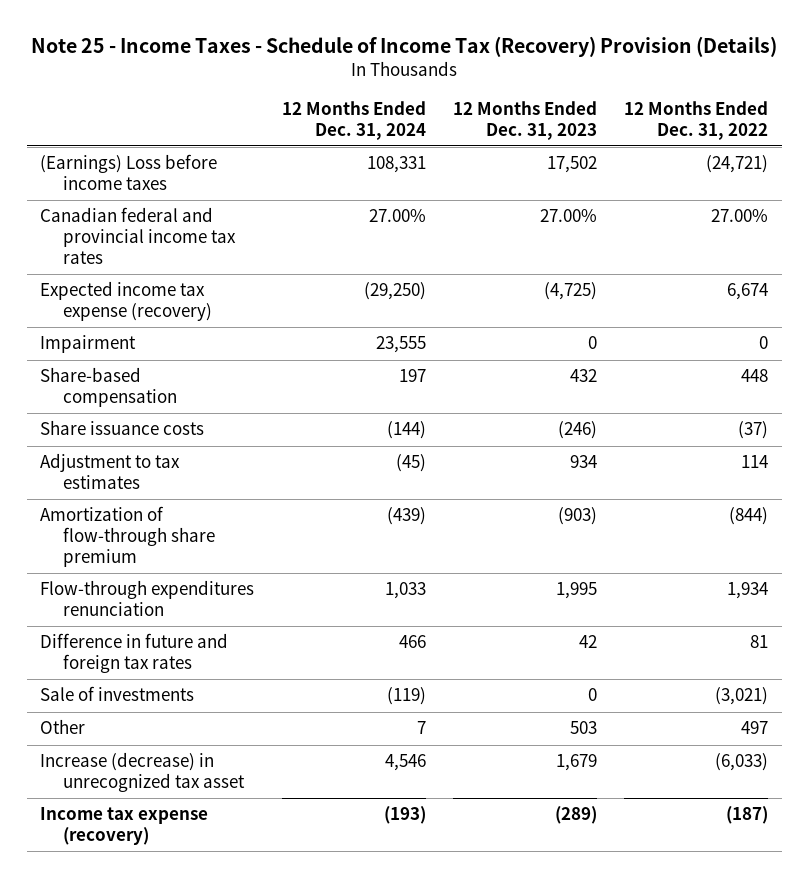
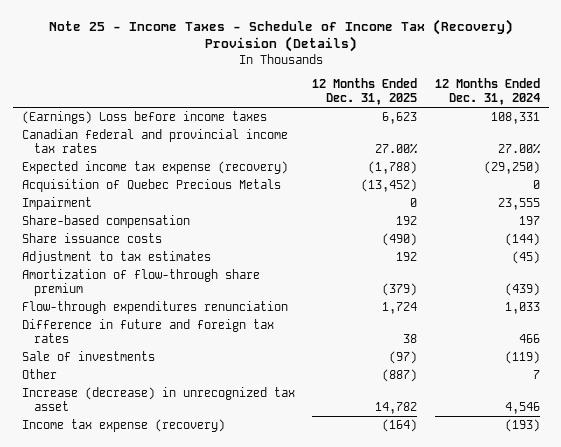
[452,101,597,140] 12 Months Ended Dec. 31, 2023 -> none
[624,101,769,140] 12 Months Ended Dec. 31, 2022 -> none
none -> [312,78,418,106] 12 Months Ended Dec. 31, 2025
none -> [21,178,281,192] Acquisition of Quebec Precious Metals

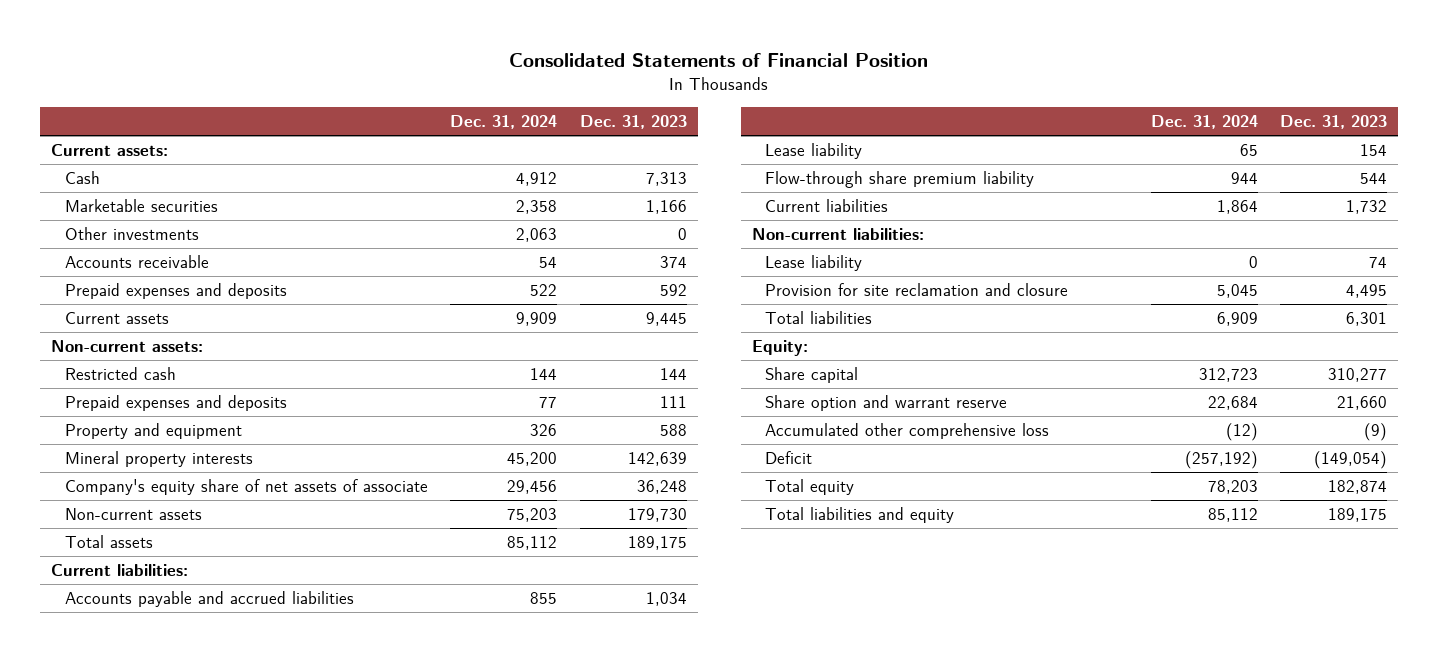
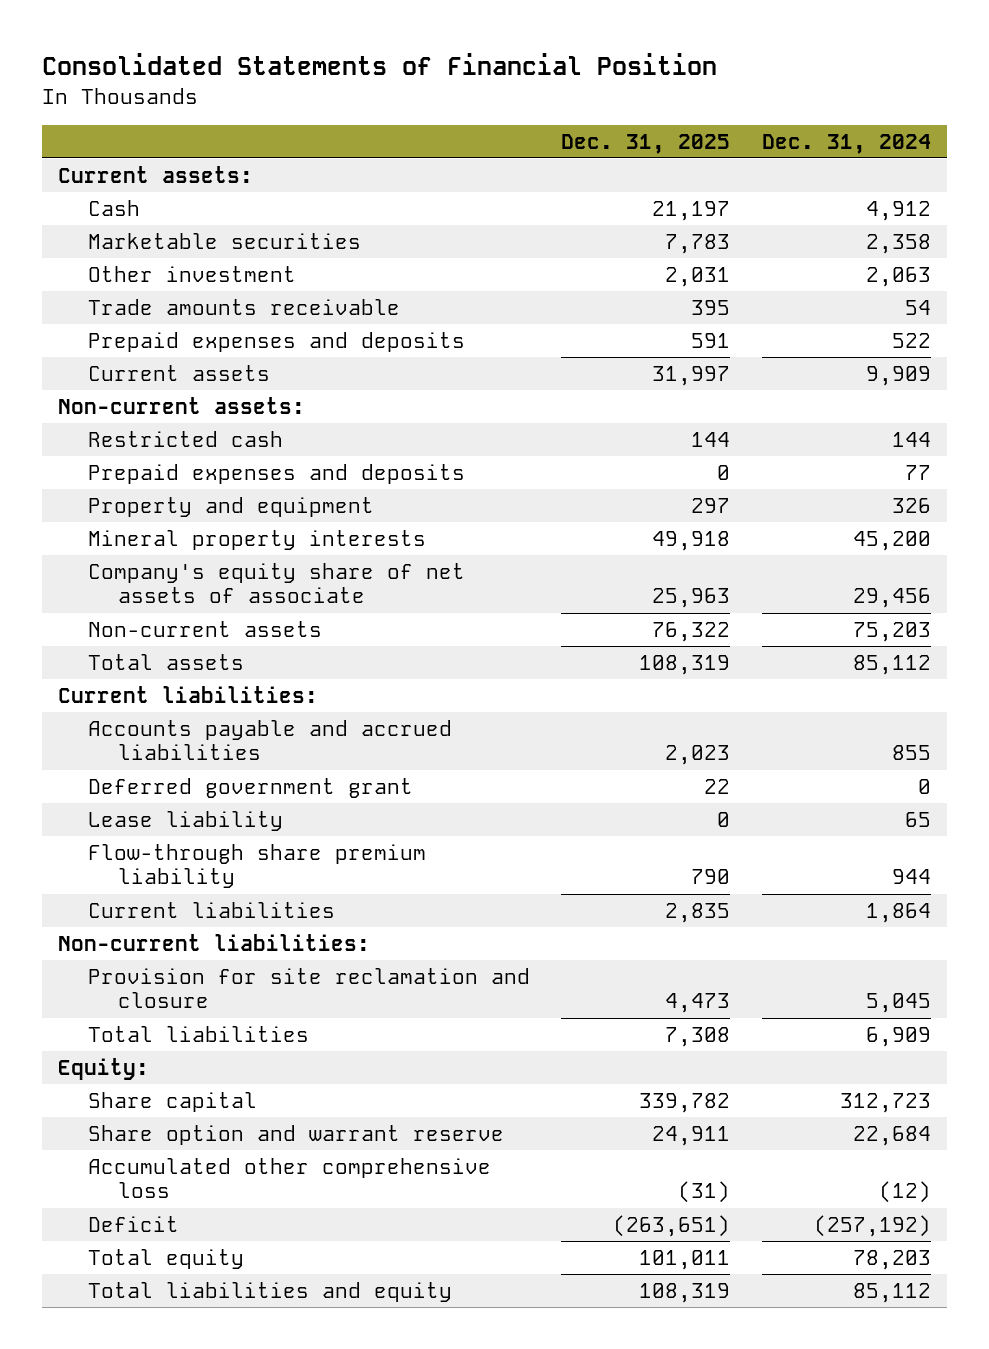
[579,115,687,130] Dec. 31, 2023 -> none
none -> [561,133,731,154] Dec. 31, 2025
[64,227,199,241] Other investments -> [87,265,296,282] Other investment
[64,255,209,269] Accounts receivable -> [87,298,400,315] Trade amounts receivable
none -> [87,777,413,798] Deferred government grant
[765,255,863,272] Lease liability -> none

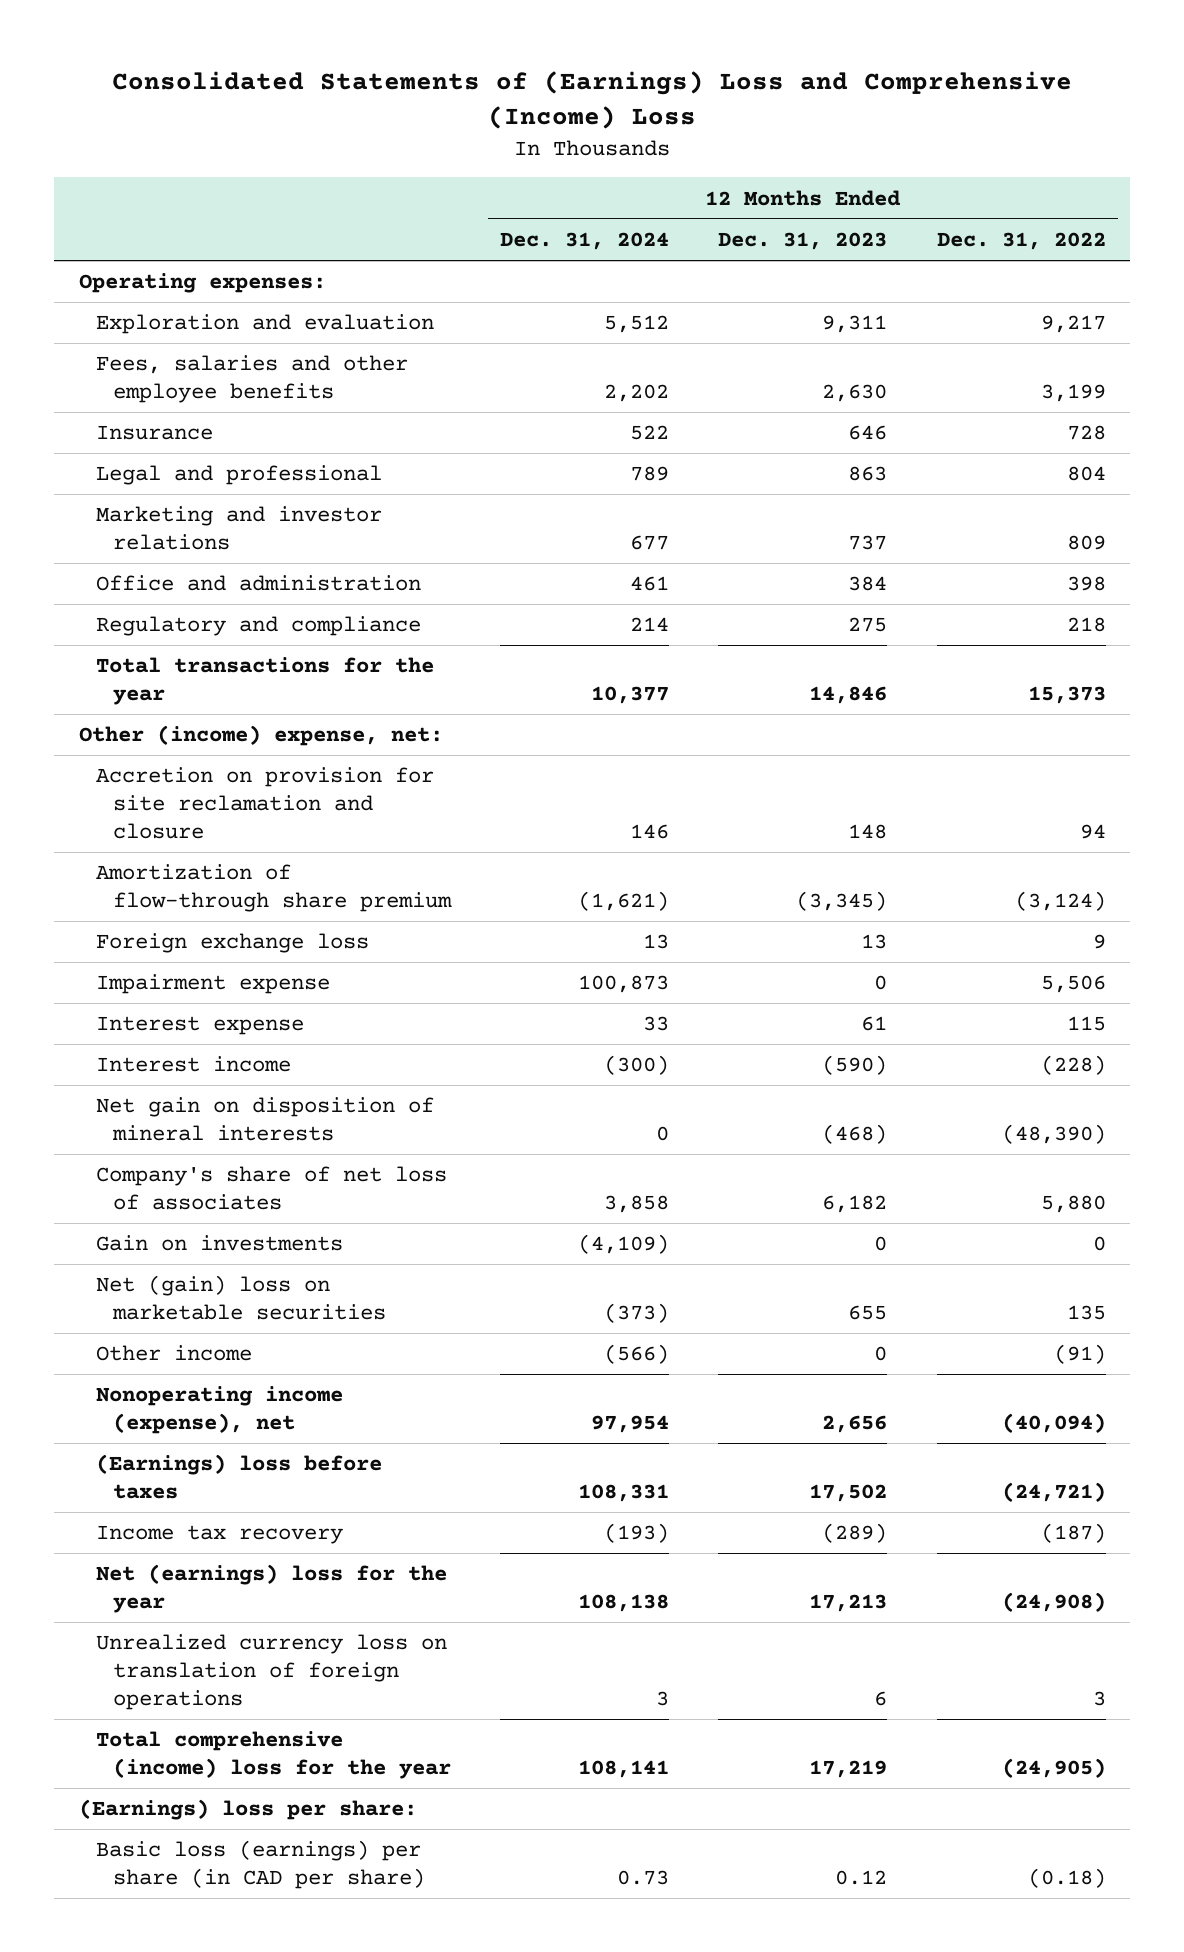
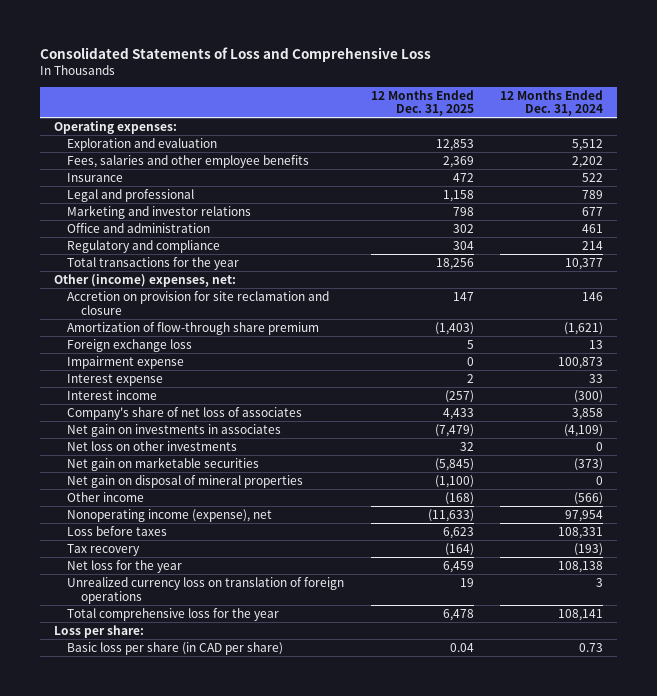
[112,71,1073,130] Consolidated Statements of (Earnings) Loss and Comprehensive (Income) Loss -> [40,46,432,62] Consolidated Statements of Loss and Comprehensive Loss
[718,232,888,251] Dec. 31, 2023 -> none
[936,232,1106,251] Dec. 31, 2022 -> none
none -> [370,89,474,117] 12 Months Ended Dec. 31, 2025
[78,725,443,747] Other (income) expense, net: -> [53,273,236,287] Other (income) expenses, net:
[95,1097,434,1142] Net gain on disposition of mineral interests -> none
none -> [67,423,282,437] Net gain on investments in associates
[95,1235,343,1252] Gain on investments -> [67,440,238,451] Net loss on other investments
[577,1234,669,1255] (4,109) -> [596,441,604,451] 0
[95,1275,386,1321] Net (gain) loss on marketable securities -> [67,456,260,471] Net gain on marketable securities
none -> [67,474,304,488] Net gain on disposal of mineral properties
[95,1454,382,1500] (Earnings) loss before taxes -> [67,525,168,536] Loss before taxes
[95,1525,343,1545] Income tax recovery -> [67,543,141,556] Tax recovery
[95,1564,447,1614] Net (earnings) loss for the year -> [67,559,183,573] Net loss for the year
[95,1731,451,1780] Total comprehensive (income) loss for the year -> [67,607,280,621] Total comprehensive loss for the year
[78,1799,417,1821] (Earnings) loss per share: -> [53,624,144,638] Loss per share:
[95,1840,425,1890] Basic loss (earnings) per share (in CAD per share) -> [67,641,284,655] Basic loss per share (in CAD per share)

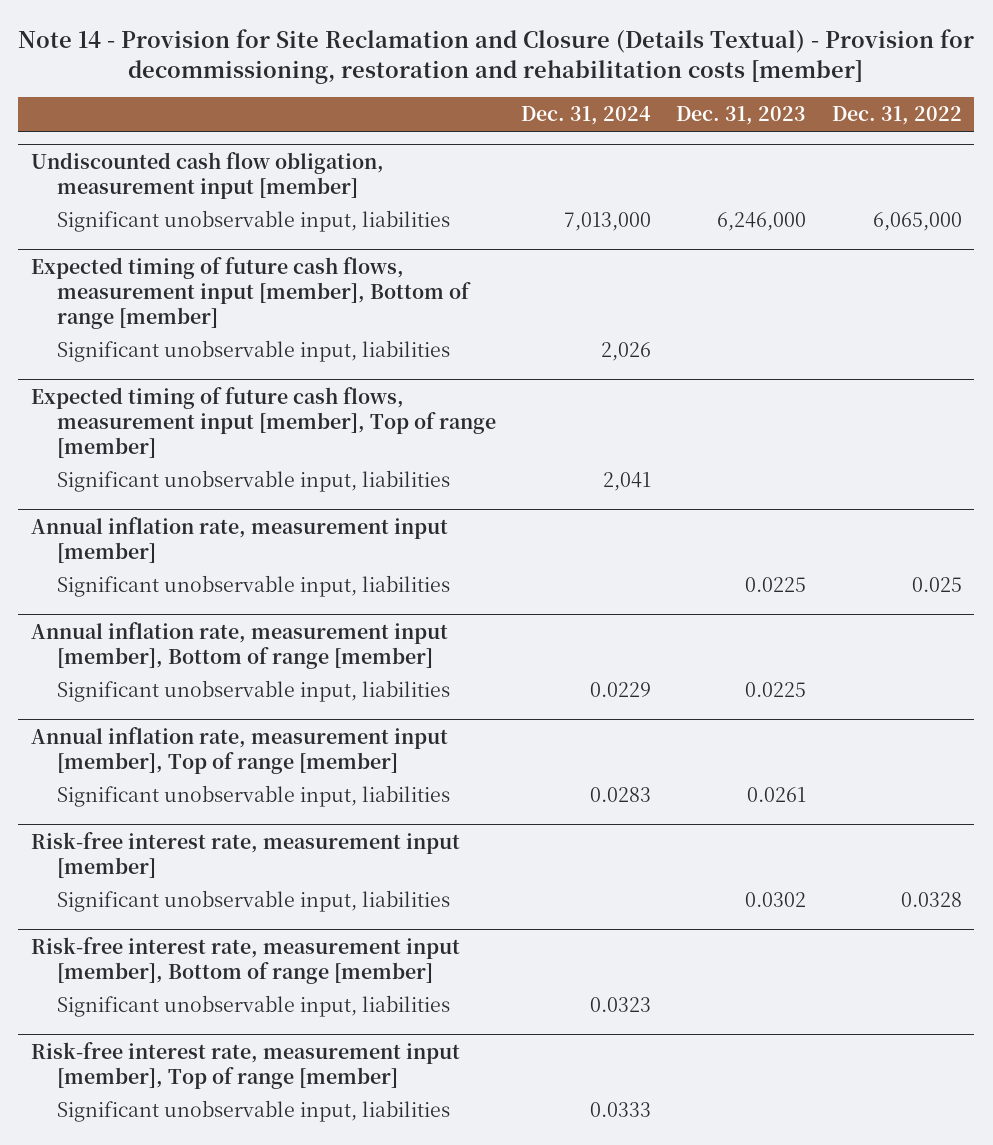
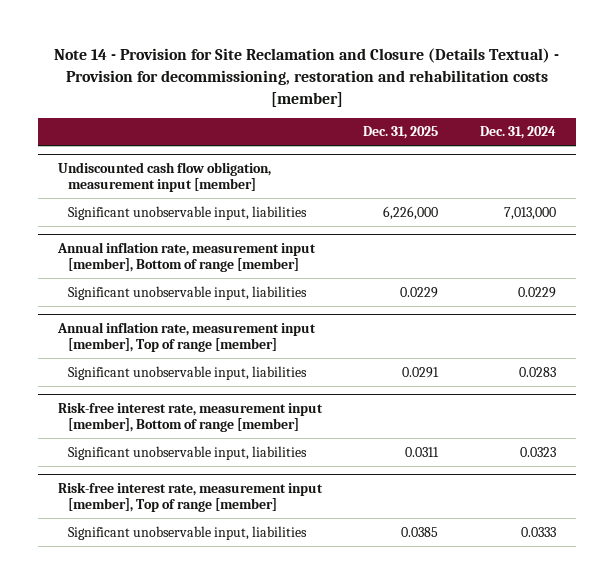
[676,106,807,126] Dec. 31, 2023 -> none
[831,106,962,126] Dec. 31, 2022 -> none
none -> [363,126,439,140] Dec. 31, 2025
[30,256,471,329] Expected timing of future cash flows, measurement input [member], Bottom of range [member] -> none
[56,339,450,362] Significant unobservable input, liabilities -> none
[30,386,496,458] Expected timing of future cash flows, measurement input [member], Top of range [member] -> none
[56,469,450,492] Significant unobservable input, liabilities -> none
[30,516,448,563] Annual inflation rate, measurement input [member] -> none
[56,574,450,597] Significant unobservable input, liabilities -> none
[30,831,460,878] Risk-free interest rate, measurement input [member] -> none
[56,889,450,912] Significant unobservable input, liabilities -> none

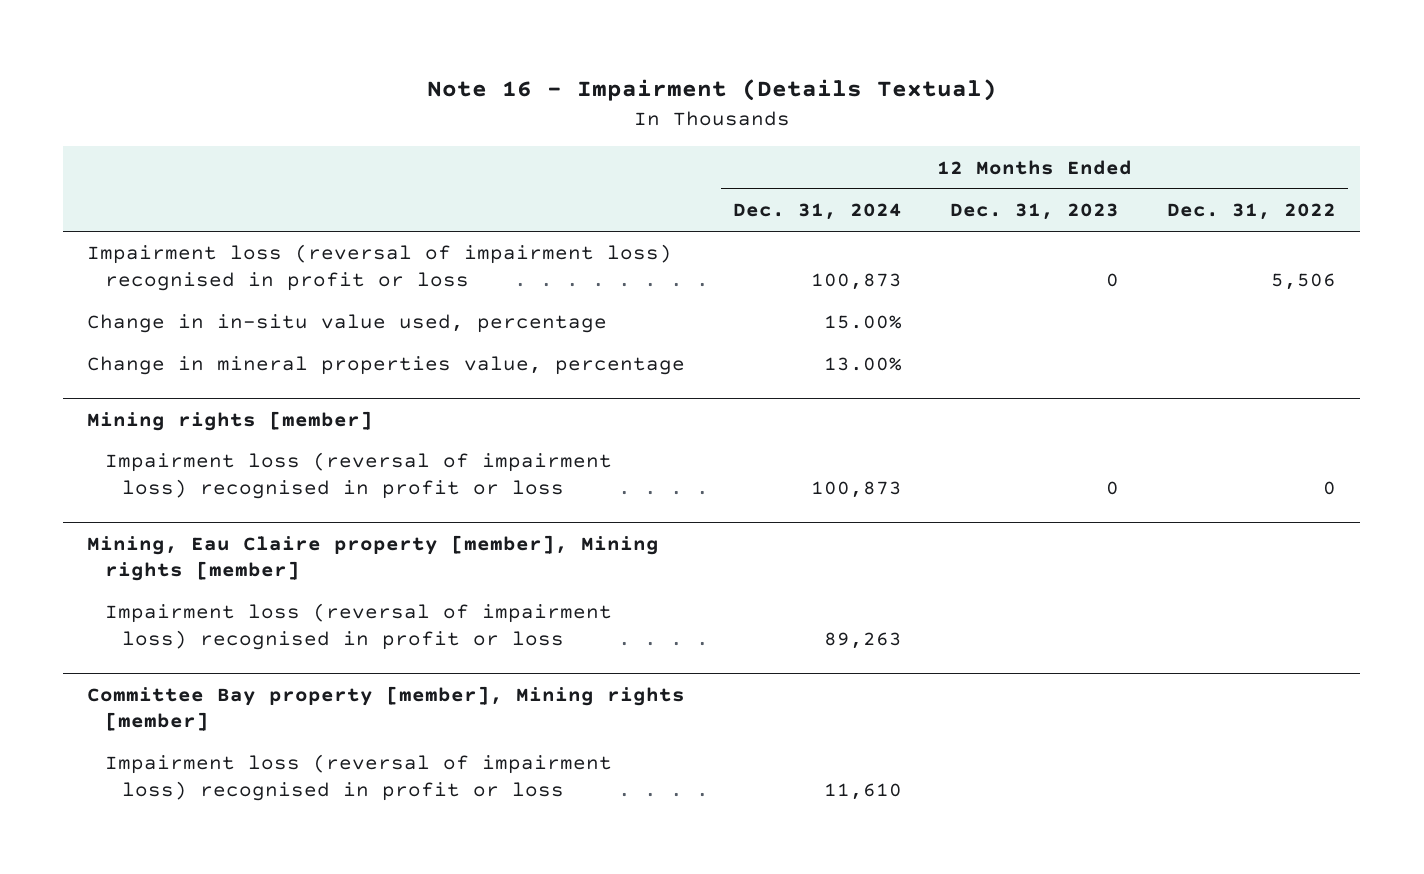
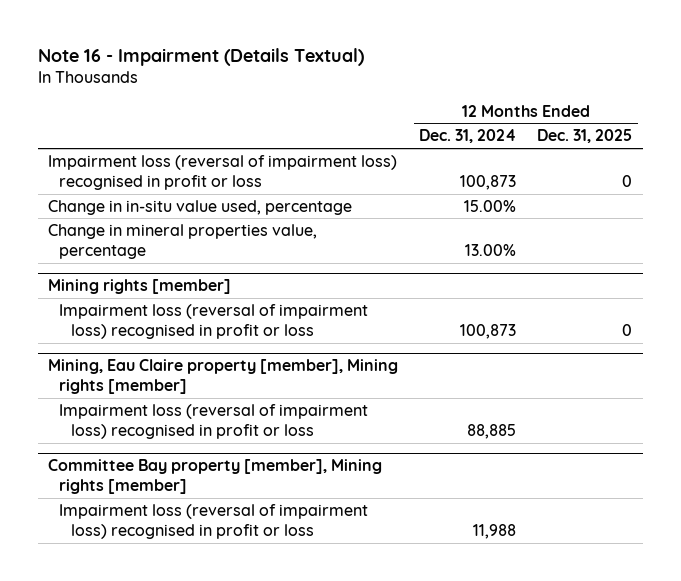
[950,203,1120,221] Dec. 31, 2023 -> none
[1167,203,1337,221] Dec. 31, 2022 -> none
none -> [537,129,633,144] Dec. 31, 2025
[824,631,903,649] 89,263 -> [467,424,517,440] 88,885
[824,782,903,800] 11,610 -> [473,524,517,540] 11,988

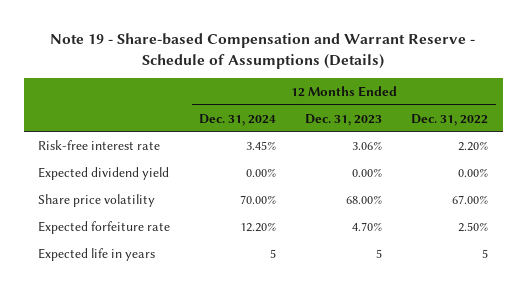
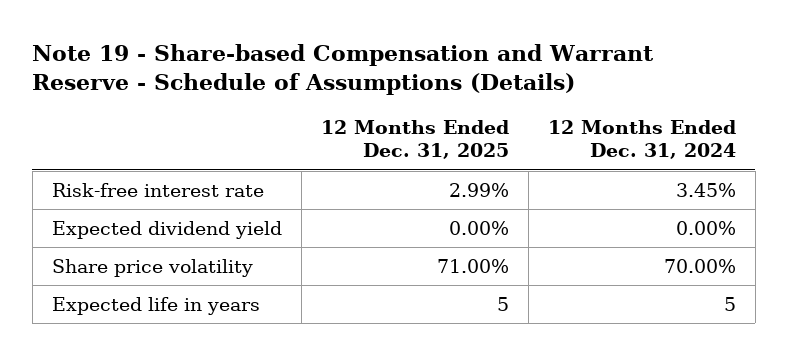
[305,113,383,126] Dec. 31, 2023 -> none
[411,113,489,126] Dec. 31, 2022 -> none
none -> [320,119,509,160] 12 Months Ended Dec. 31, 2025
[38,220,171,234] Expected forfeiture rate -> none

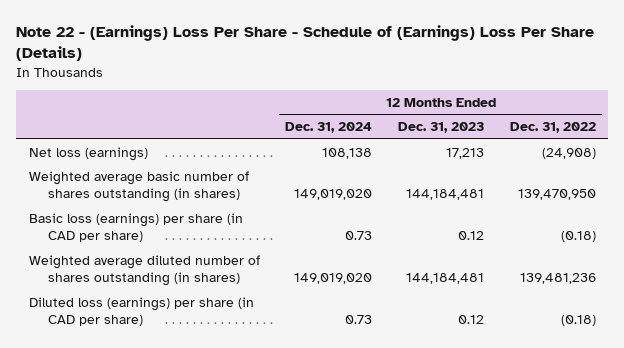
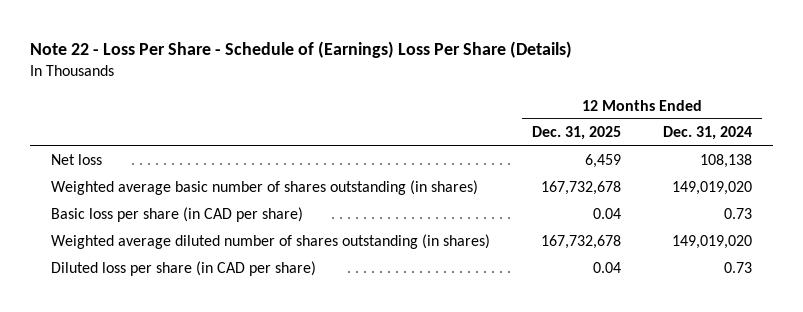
[16,25,595,62] Note 22 - (Earnings) Loss Per Share - Schedule of (Earnings) Loss Per Share (Details) -> [30,40,573,58] Note 22 - Loss Per Share - Schedule of (Earnings) Loss Per Share (Details)
[398,122,485,134] Dec. 31, 2023 -> none
[509,122,596,134] Dec. 31, 2022 -> none
none -> [531,126,621,141] Dec. 31, 2025
[28,146,148,161] Net loss (earnings) -> [51,154,103,166] Net loss
[28,212,243,243] Basic loss (earnings) per share (in CAD per share) -> [51,207,304,223] Basic loss per share (in CAD per share)
[28,296,254,327] Diluted loss (earnings) per share (in CAD per share) -> [51,261,317,277] Diluted loss per share (in CAD per share)

